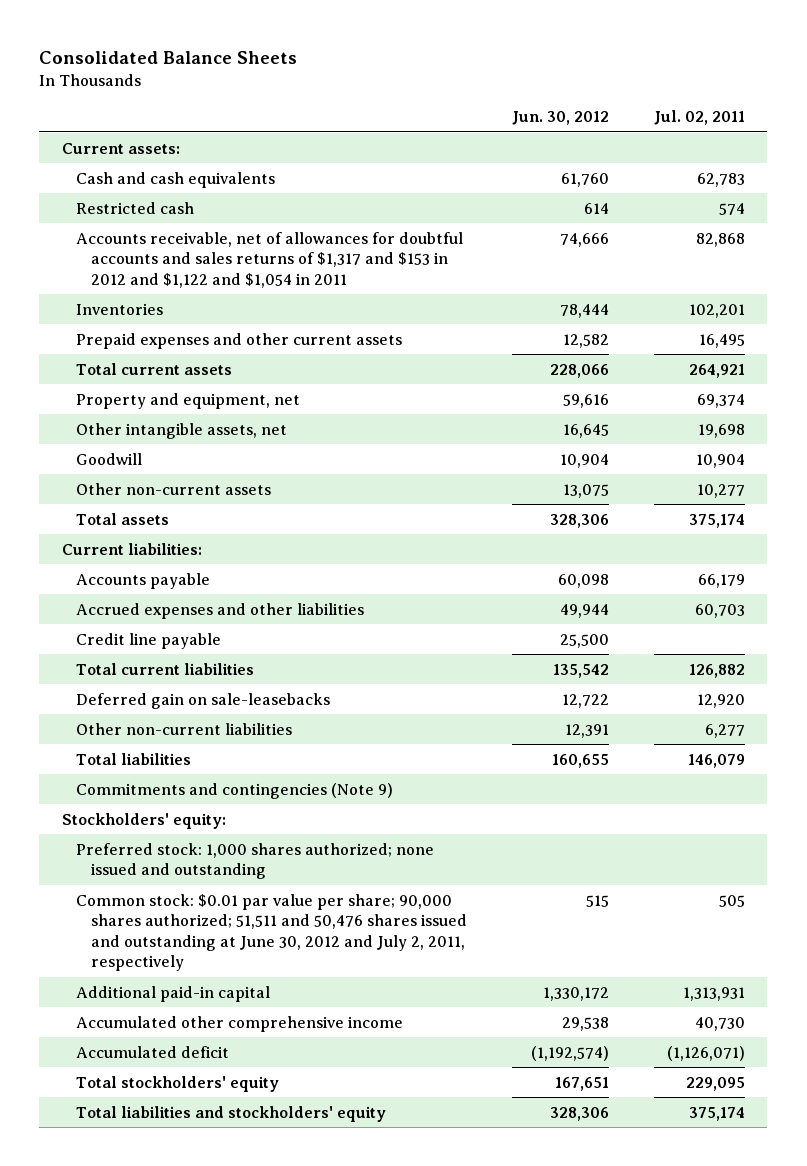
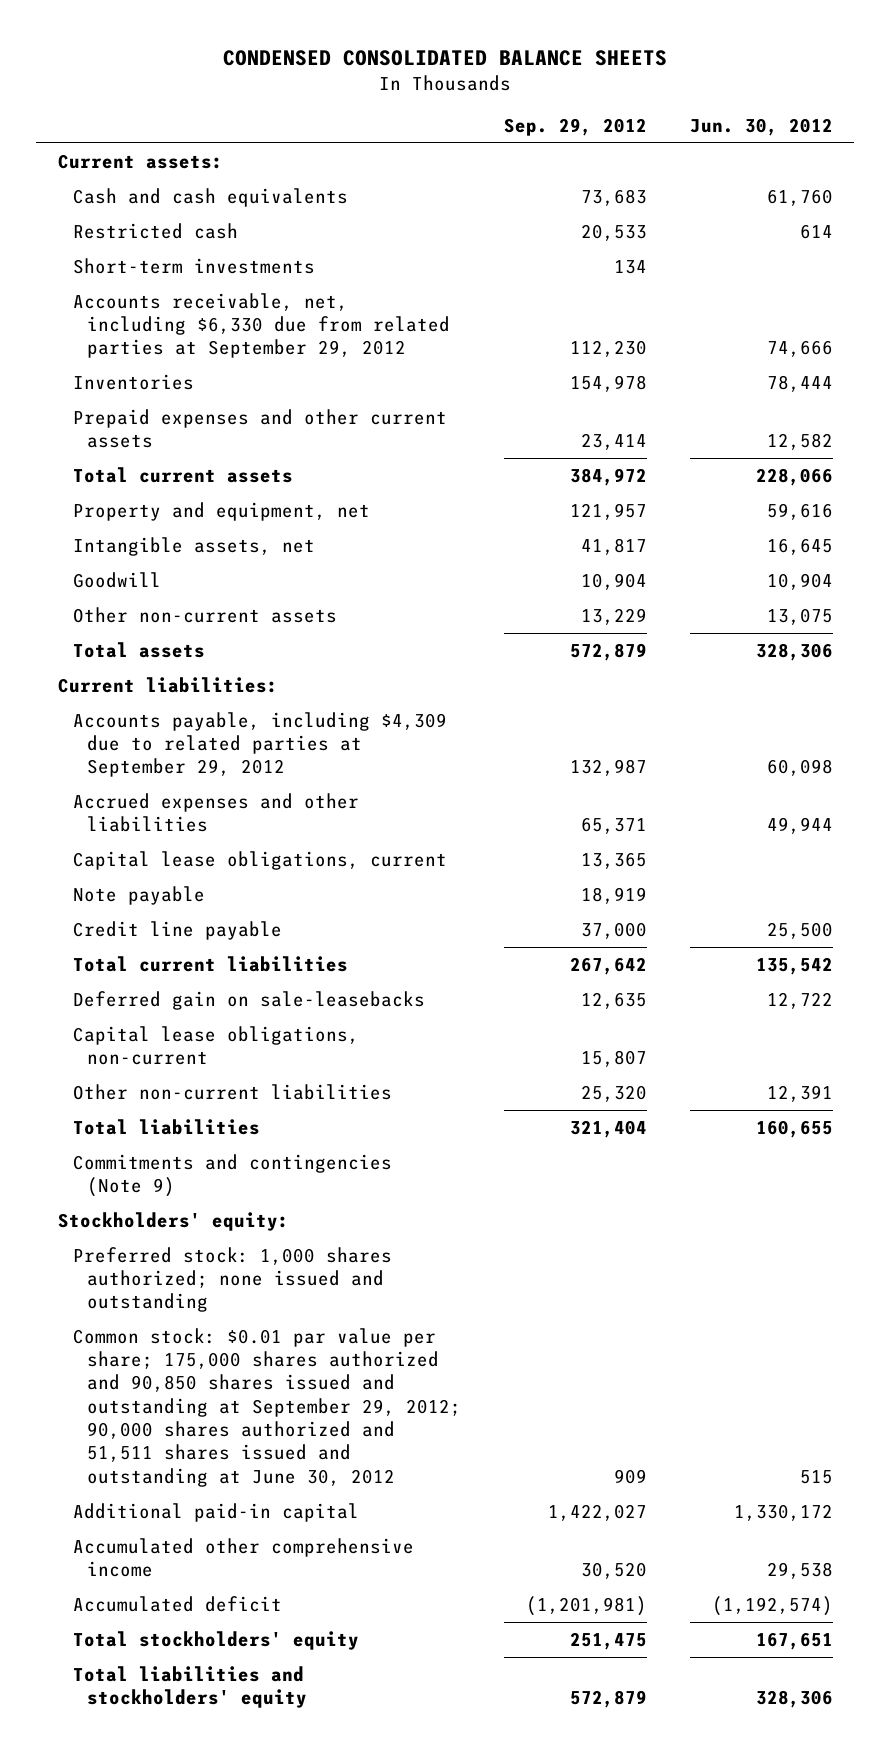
[39,51,298,65] Consolidated Balance Sheets -> [223,49,668,66] CONDENSED CONSOLIDATED BALANCE SHEETS
[653,110,745,126] Jul. 02, 2011 -> none
none -> [504,117,648,136] Sep. 29, 2012
none -> [72,257,315,274] Short-term investments
[76,231,464,288] Accounts receivable, net of allowances for doubtful accounts and sales returns of $1,317 and $153 in 2012 and $1,122 and $1,054 in 2011 -> [72,292,451,359] Accounts receivable, net, including $6,330 due from related parties at September 29, 2012
[76,422,288,439] Other intangible assets, net -> [72,536,315,556] Intangible assets, net
[76,572,211,589] Accounts payable -> [72,711,447,778] Accounts payable, including $4,309 due to related parties at September 29, 2012
none -> [72,850,447,870] Capital lease obligations, current
none -> [72,885,205,905] Note payable
none -> [72,1025,359,1066] Capital lease obligations, non-current
[76,893,468,972] Common stock: $0.01 par value per share; 90,000 shares authorized; 51,511 and 50,476 shares issued and outstanding at June 30, 2012 and July 2, 2011, respectively -> [72,1327,462,1487] Common stock: $0.01 par value per share; 175,000 shares authorized and 90,850 shares issued and outstanding at September 29, 2012; 90,000 shares authorized and 51,511 shares issued and outstanding at June 30, 2012

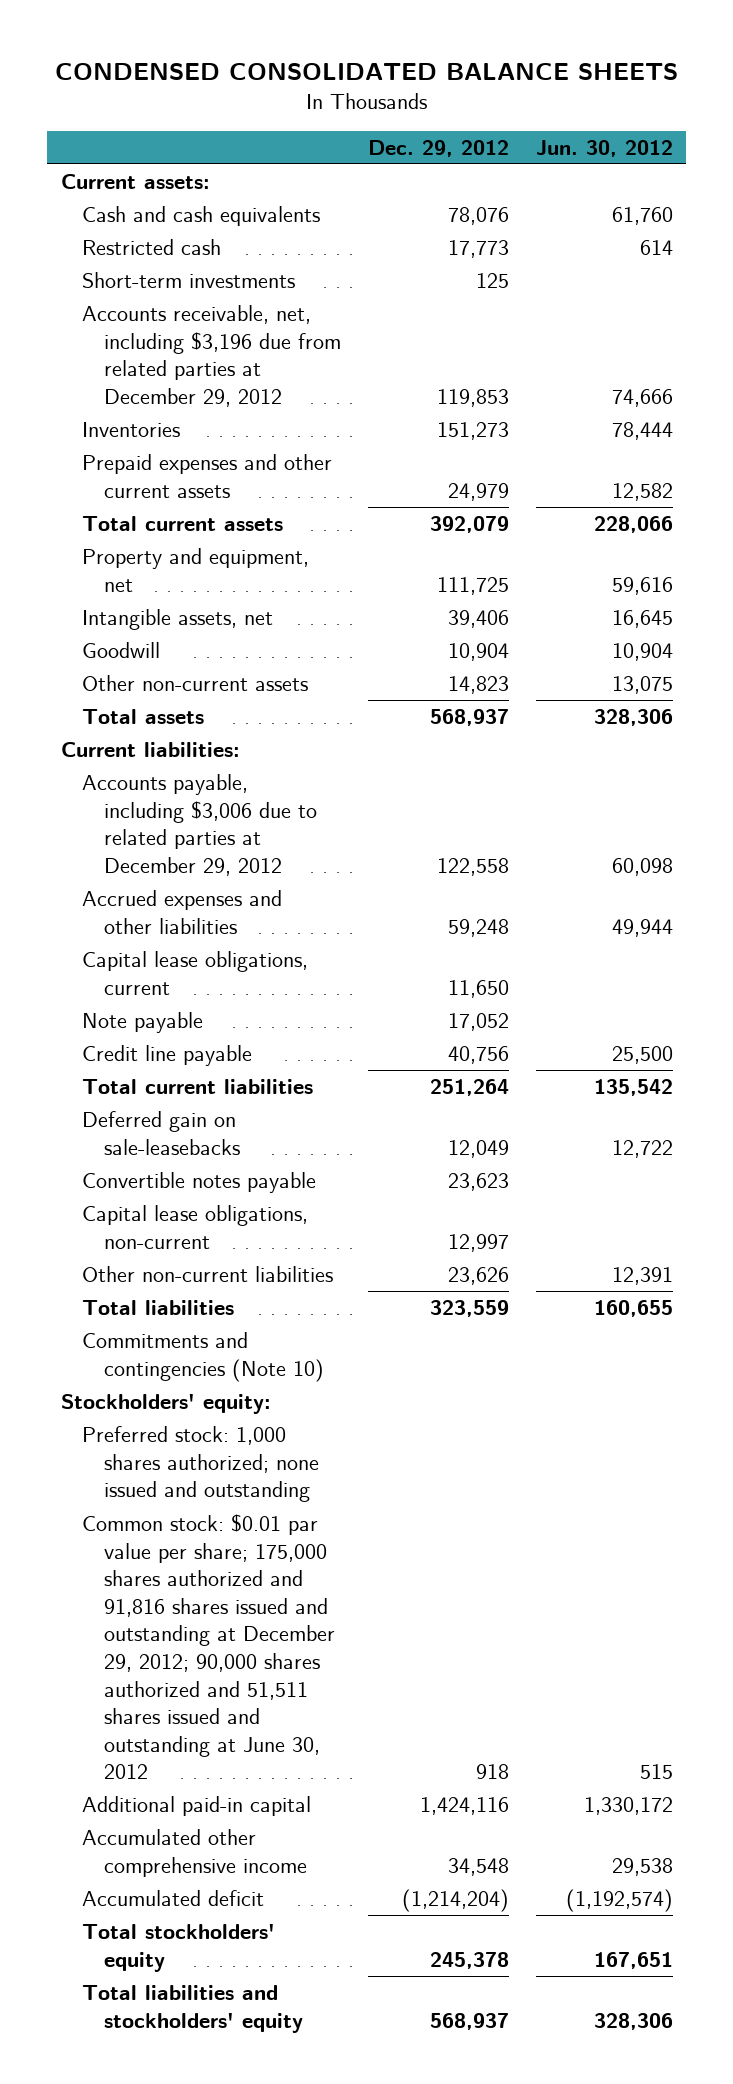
[504,117,648,136] Sep. 29, 2012 -> none
none -> [367,139,509,157] Dec. 29, 2012
[72,292,451,359] Accounts receivable, net, including $6,330 due from related parties at September 29, 2012 -> [82,305,341,407] Accounts receivable, net, including $3,196 due from related parties at December 29, 2012
[72,711,447,778] Accounts payable, including $4,309 due to related parties at September 29, 2012 -> [82,774,317,876] Accounts payable, including $3,006 due to related parties at December 29, 2012
none -> [82,1172,317,1194] Convertible notes payable
[72,1153,392,1198] Commitments and contingencies (Note 9) -> [82,1332,324,1382] Commitments and contingencies (Note 10)
[72,1327,462,1487] Common stock: $0.01 par value per share; 175,000 shares authorized and 90,850 shares issued and outstanding at September 29, 2012; 90,000 shares authorized and 51,511 shares issued and outstanding at June 30, 2012 -> [82,1514,335,1780] Common stock: $0.01 par value per share; 175,000 shares authorized and 91,816 shares issued and outstanding at December 29, 2012; 90,000 shares authorized and 51,511 shares issued and outstanding at June 30, 2012

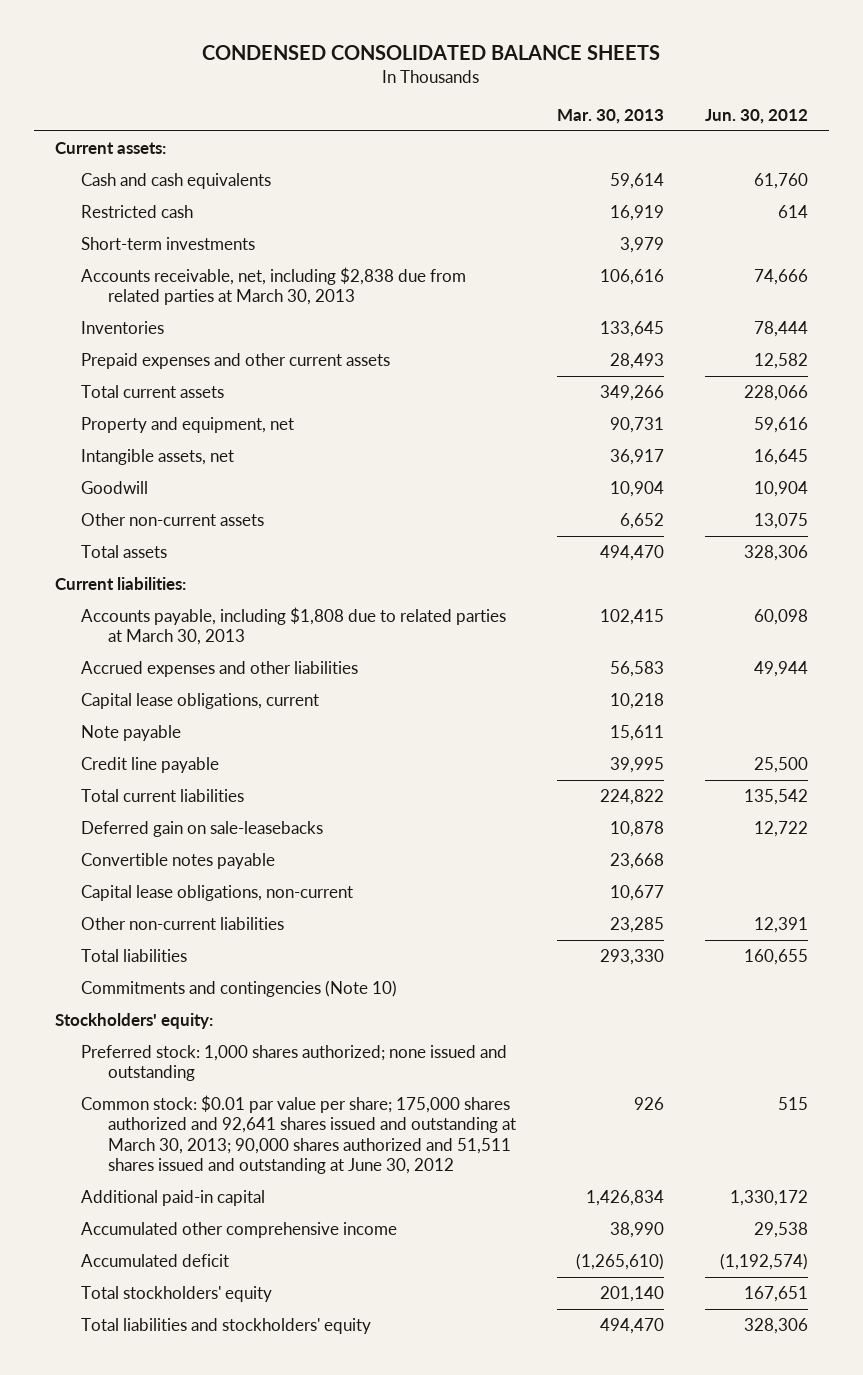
[367,139,509,157] Dec. 29, 2012 -> none
none -> [556,109,664,125] Mar. 30, 2013
[82,305,341,407] Accounts receivable, net, including $3,196 due from related parties at December 29, 2012 -> [81,266,467,306] Accounts receivable, net, including $2,838 due from related parties at March 30, 2013
[82,774,317,876] Accounts payable, including $3,006 due to related parties at December 29, 2012 -> [81,606,507,646] Accounts payable, including $1,808 due to related parties at March 30, 2013
[82,1514,335,1780] Common stock: $0.01 par value per share; 175,000 shares authorized and 91,816 shares issued and outstanding at December 29, 2012; 90,000 shares authorized and 51,511 shares issued and outstanding at June 30, 2012 -> [81,1094,516,1175] Common stock: $0.01 par value per share; 175,000 shares authorized and 92,641 shares issued and outstanding at March 30, 2013; 90,000 shares authorized and 51,511 shares issued and outstanding at June 30, 2012

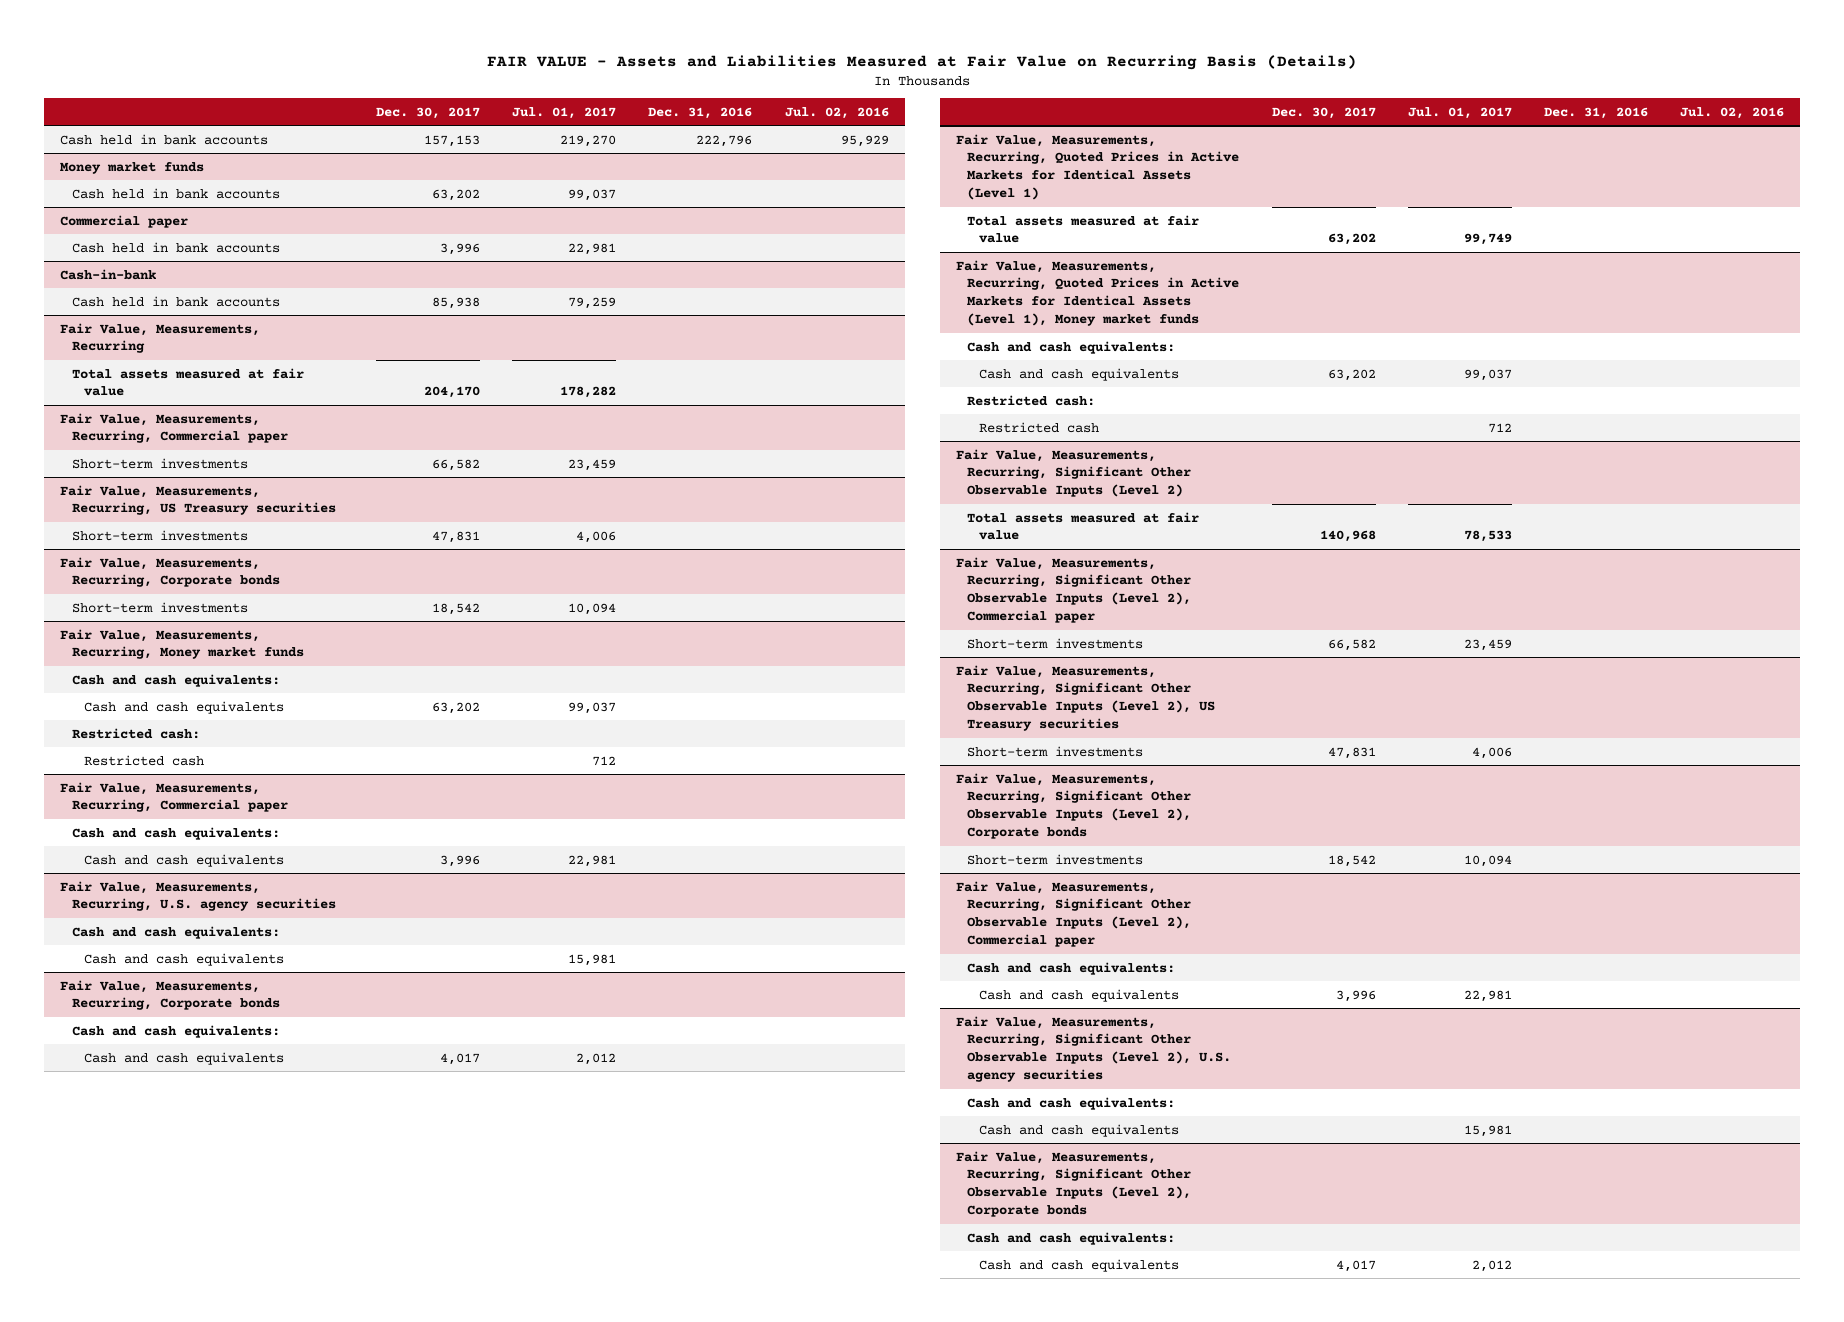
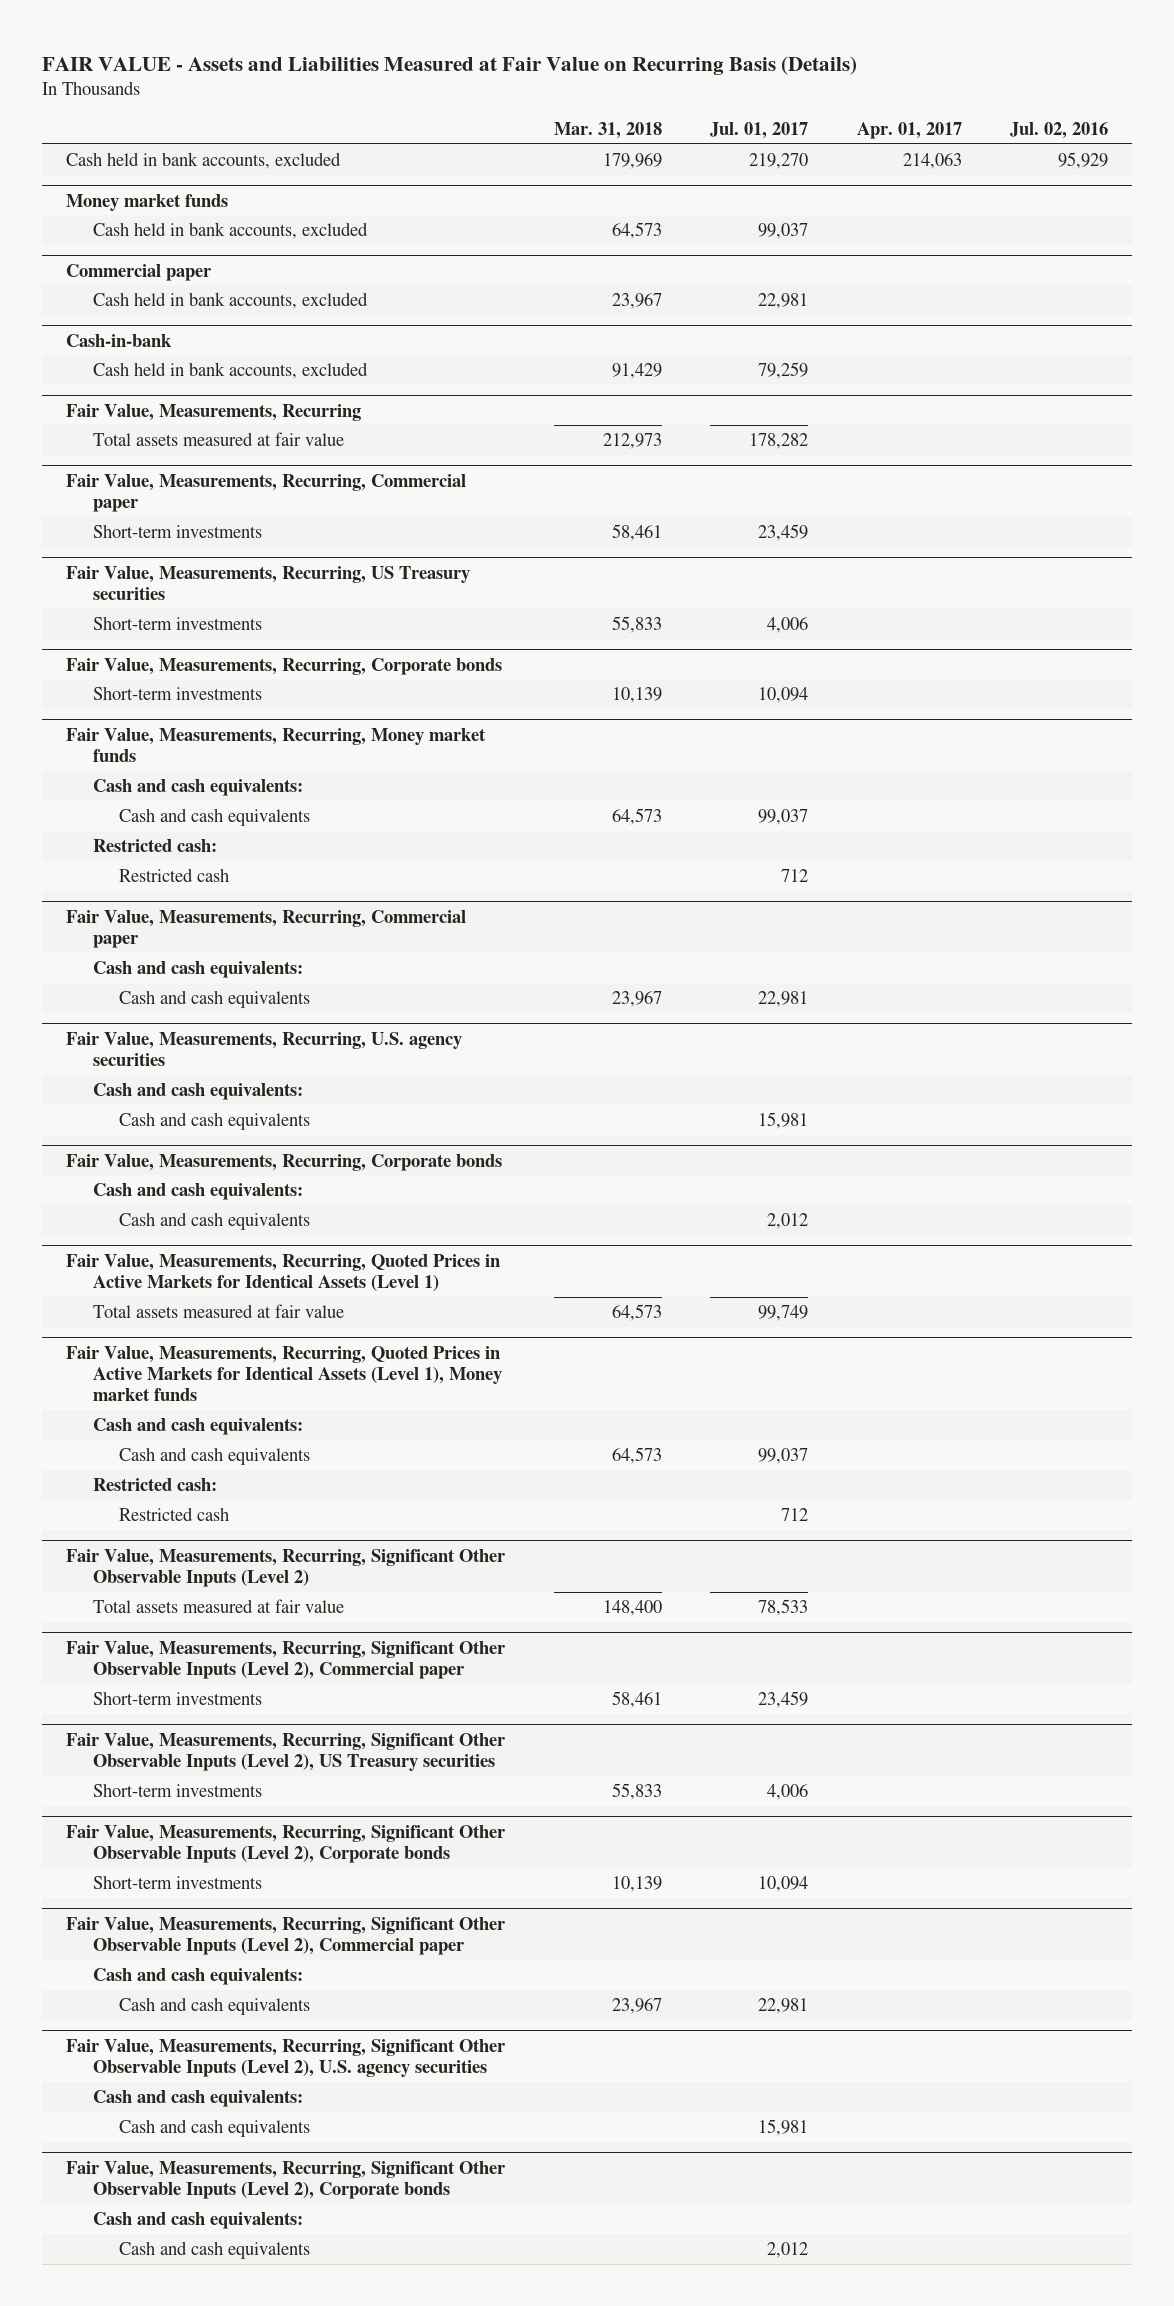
[376,106,481,119] Dec. 30, 2017 -> none
[648,106,753,119] Dec. 31, 2016 -> none
none -> [553,121,662,139] Mar. 31, 2018
none -> [856,121,962,139] Apr. 01, 2017
[60,133,269,145] Cash held in bank accounts -> [66,151,342,169] Cash held in bank accounts, excluded
[71,187,280,199] Cash held in bank accounts -> [92,221,368,239] Cash held in bank accounts, excluded
[71,241,280,253] Cash held in bank accounts -> [92,291,368,309] Cash held in bank accounts, excluded
[71,295,280,307] Cash held in bank accounts -> [92,361,368,379] Cash held in bank accounts, excluded

